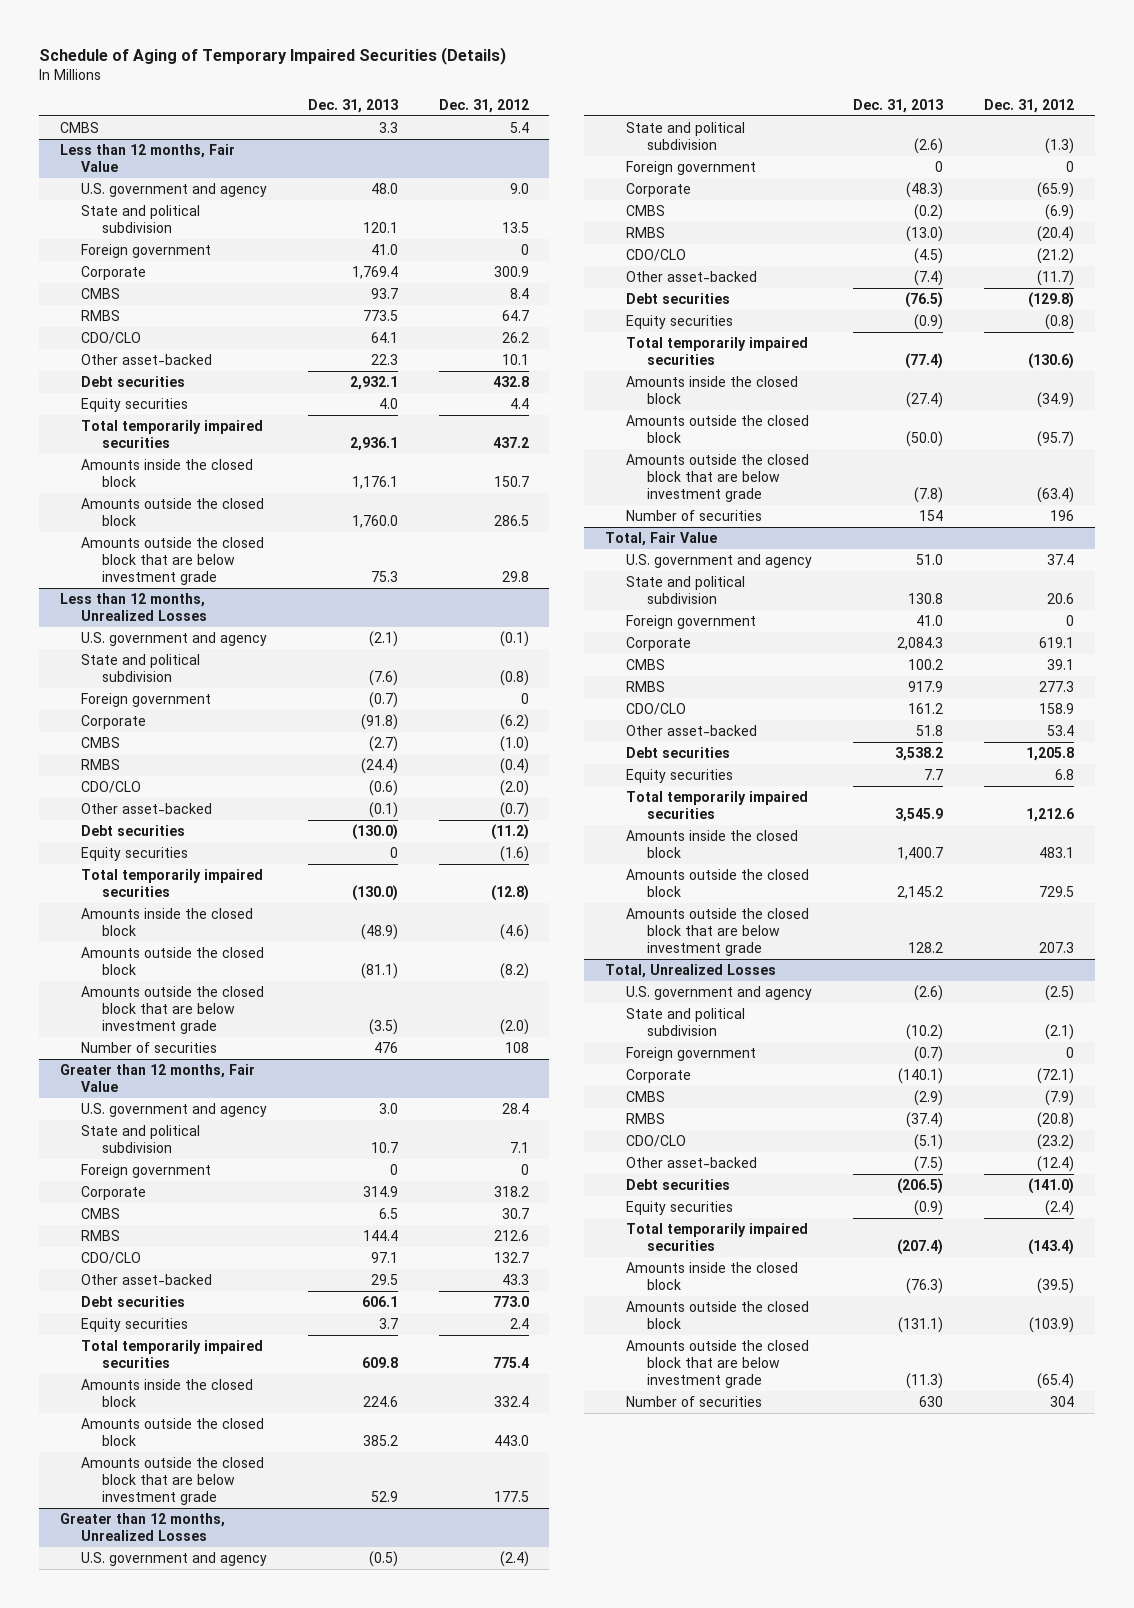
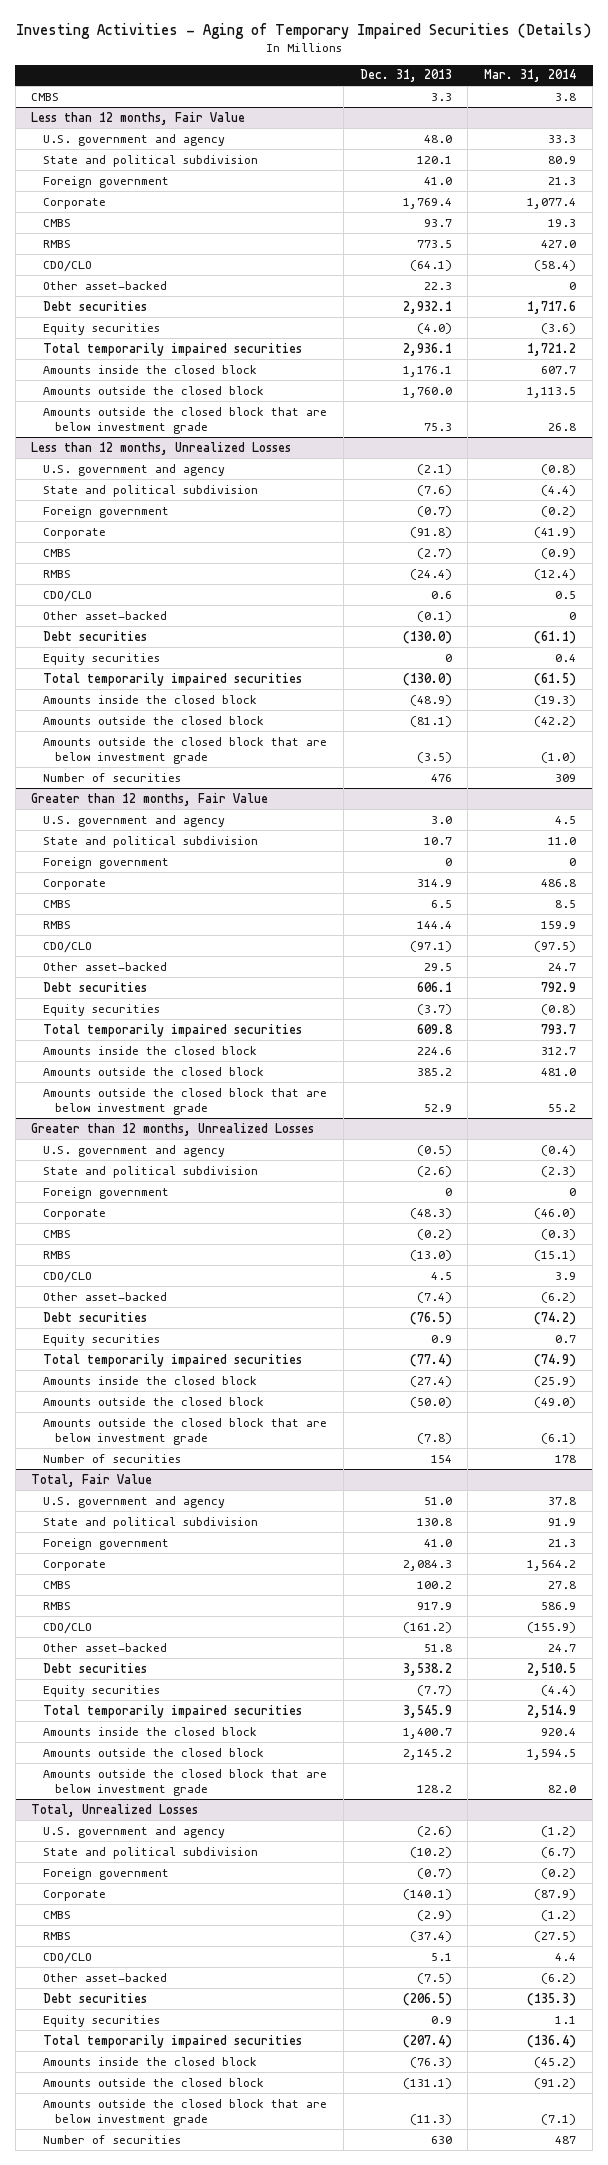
[39,46,507,65] Schedule of Aging of Temporary Impaired Securities (Details) -> [15,22,591,39] Investing Activities - Aging of Temporary Impaired Securities (Details)
[438,98,529,113] Dec. 31, 2012 -> none
none -> [484,69,577,83] Mar. 31, 2014
[370,331,398,343] 64.1 -> [409,259,452,271] (64.1)
[378,397,398,409] 4.0 -> [416,322,452,334] (4.0)
[368,779,398,796] (0.6) -> [430,590,452,599] 0.6
[370,1251,398,1263] 97.1 -> [409,940,452,952] (97.1)
[378,1317,398,1329] 3.7 -> [416,1003,452,1015] (3.7)
[914,247,944,264] (4.5) -> [430,1271,452,1280] 4.5
[914,313,944,330] (0.9) -> [430,1334,452,1343] 0.9
[908,702,944,714] 161.2 -> [402,1621,452,1633] (161.2)
[924,768,944,780] 7.7 -> [416,1684,452,1696] (7.7)
[914,1133,944,1150] (5.1) -> [430,1952,452,1961] 5.1
[914,1199,944,1216] (0.9) -> [430,2015,452,2024] 0.9

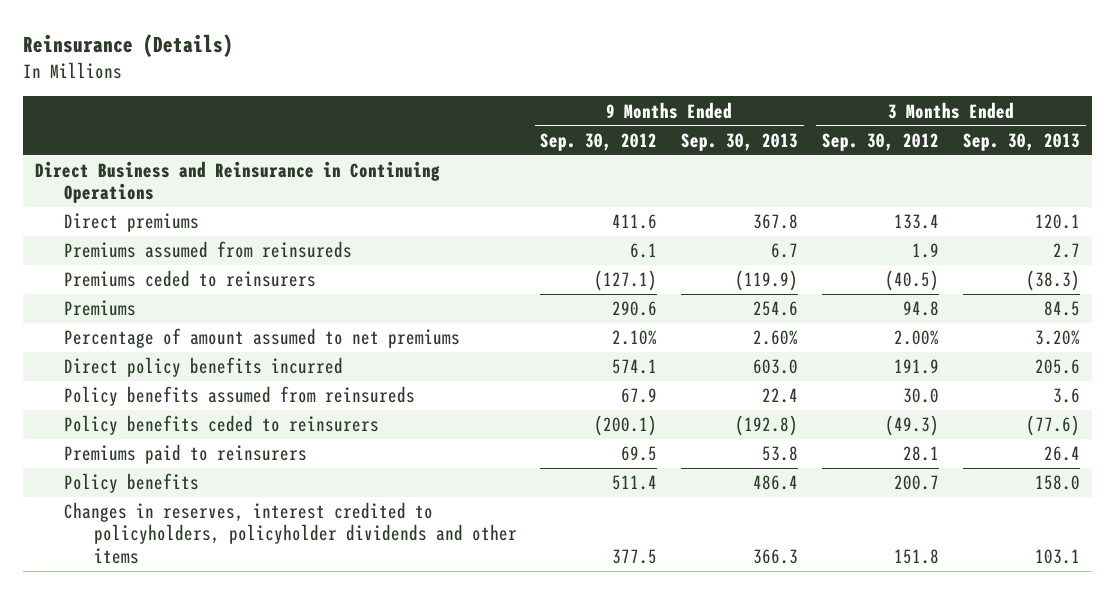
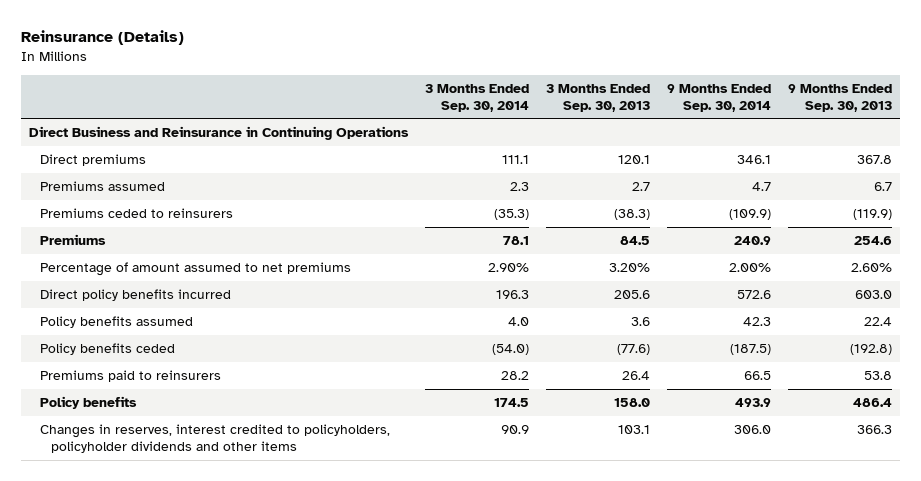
[540,132,658,151] Sep. 30, 2012 -> none
[822,132,940,151] Sep. 30, 2012 -> none
none -> [424,84,529,112] 3 Months Ended Sep. 30, 2014
none -> [666,84,771,112] 9 Months Ended Sep. 30, 2014
[64,241,353,259] Premiums assumed from reinsureds -> [40,181,166,192] Premiums assumed
[64,386,416,407] Policy benefits assumed from reinsureds -> [40,316,194,329] Policy benefits assumed
[64,415,380,436] Policy benefits ceded to reinsurers -> [40,343,176,356] Policy benefits ceded

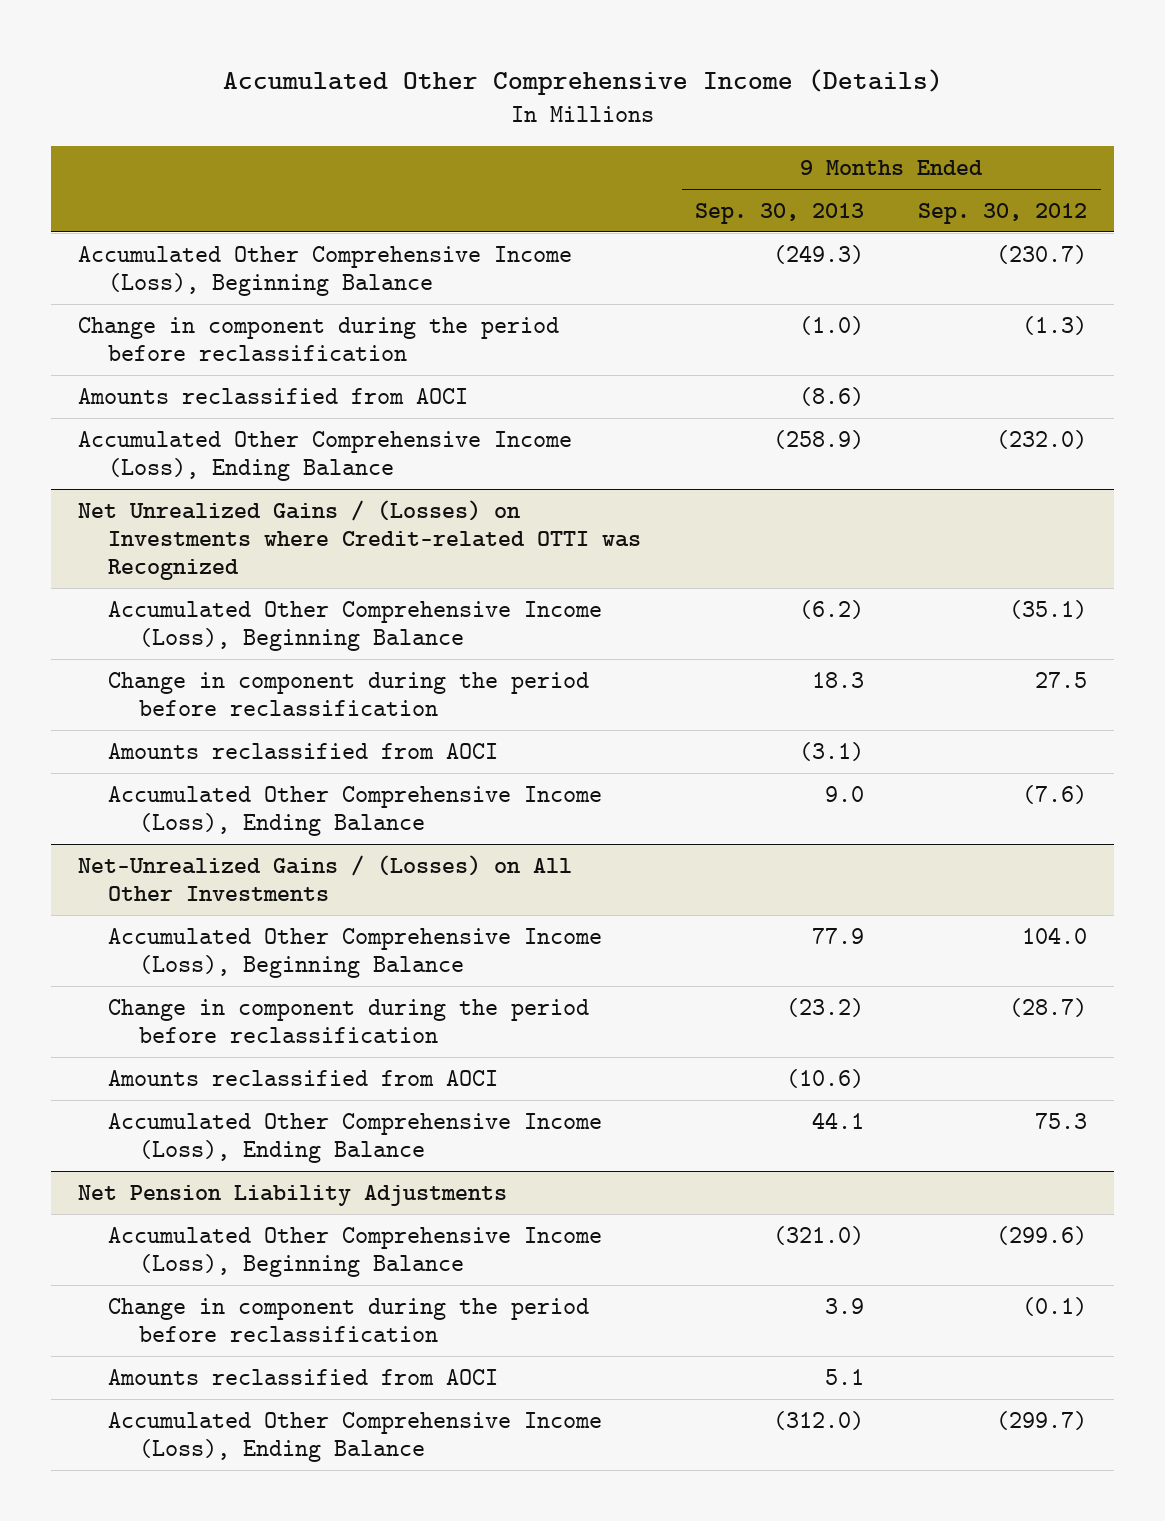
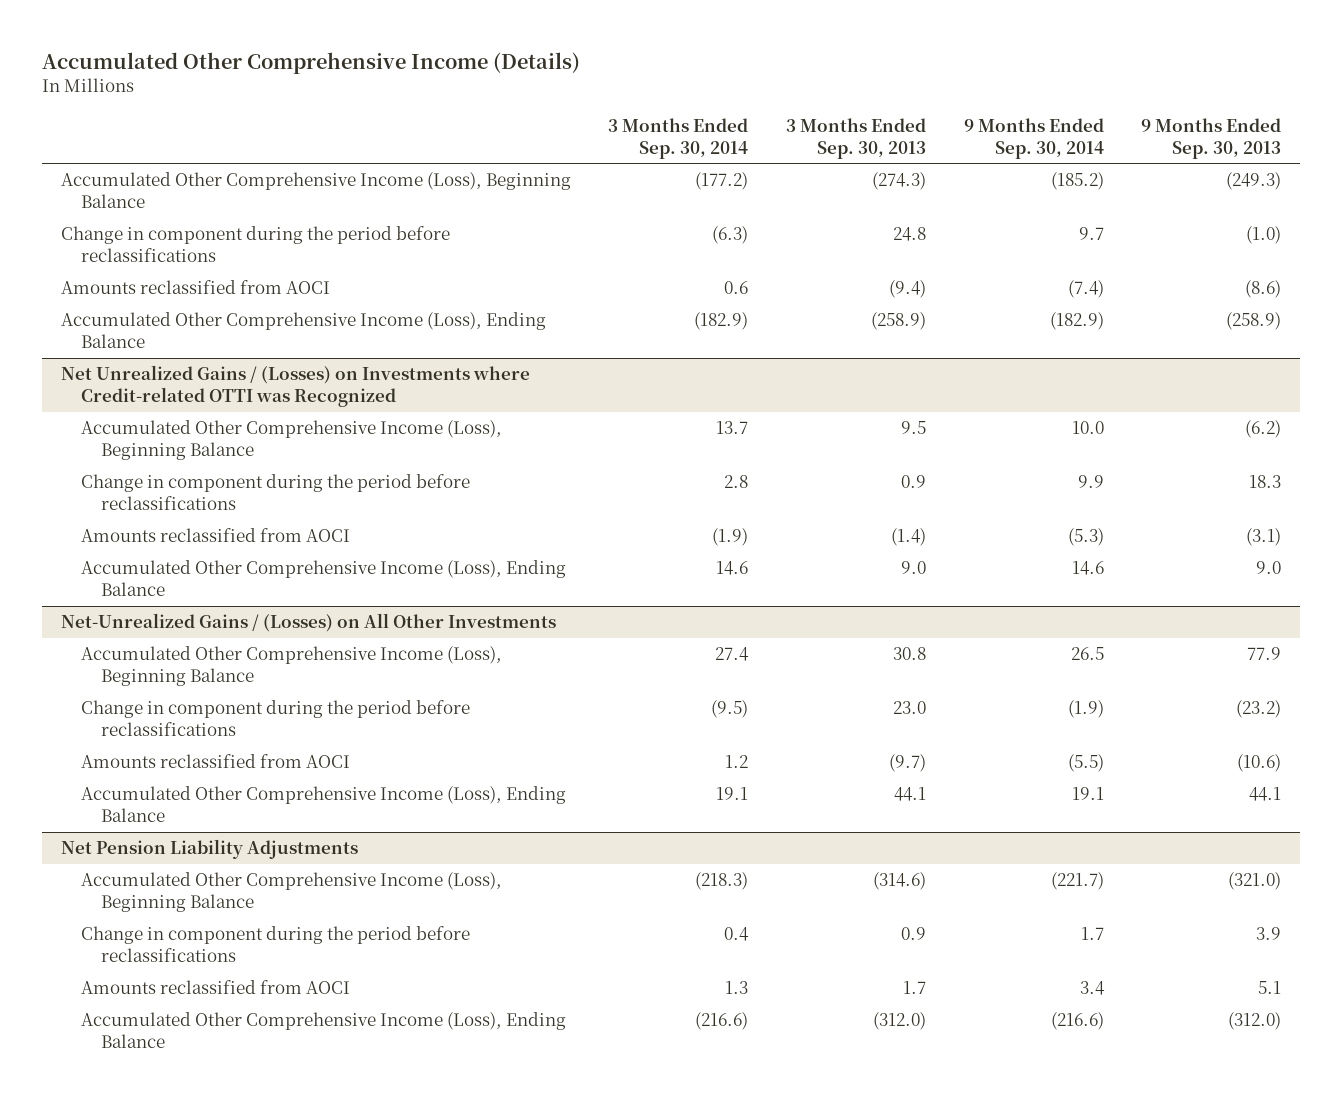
[918,202,1088,224] Sep. 30, 2012 -> none
none -> [608,117,749,159] 3 Months Ended Sep. 30, 2014
none -> [786,117,927,159] 3 Months Ended Sep. 30, 2013
none -> [963,117,1104,159] 9 Months Ended Sep. 30, 2014
[77,316,559,362] Change in component during the period before reclassification -> [60,226,450,263] Change in component during the period before reclassifications
[108,671,590,717] Change in component during the period before reclassification -> [80,474,470,511] Change in component during the period before reclassifications
[108,998,590,1044] Change in component during the period before reclassification -> [80,700,470,737] Change in component during the period before reclassifications
[108,1297,590,1343] Change in component during the period before reclassification -> [80,926,470,963] Change in component during the period before reclassifications

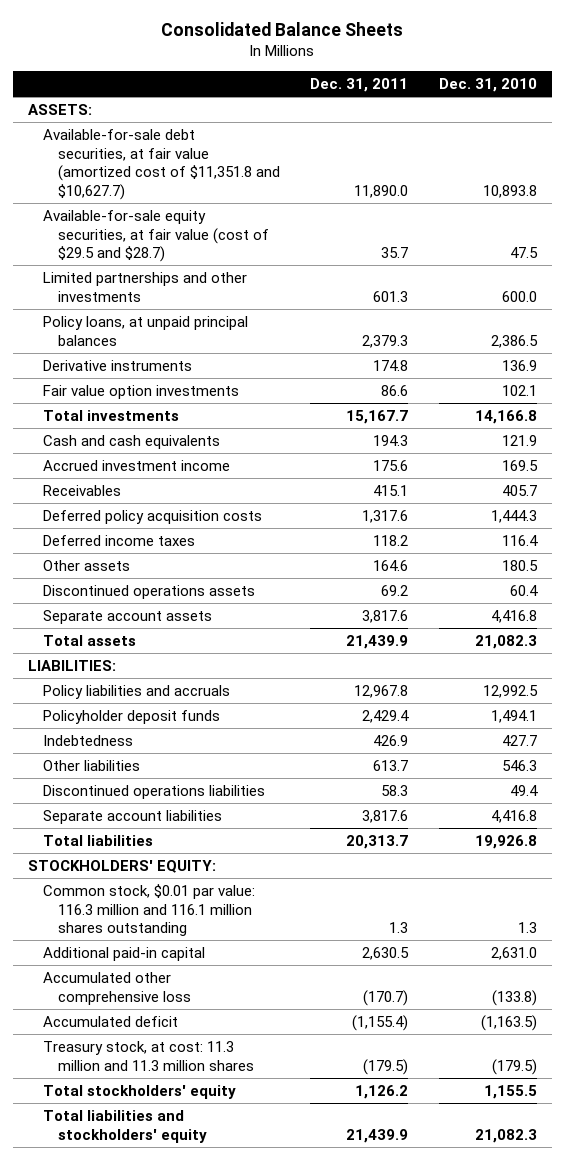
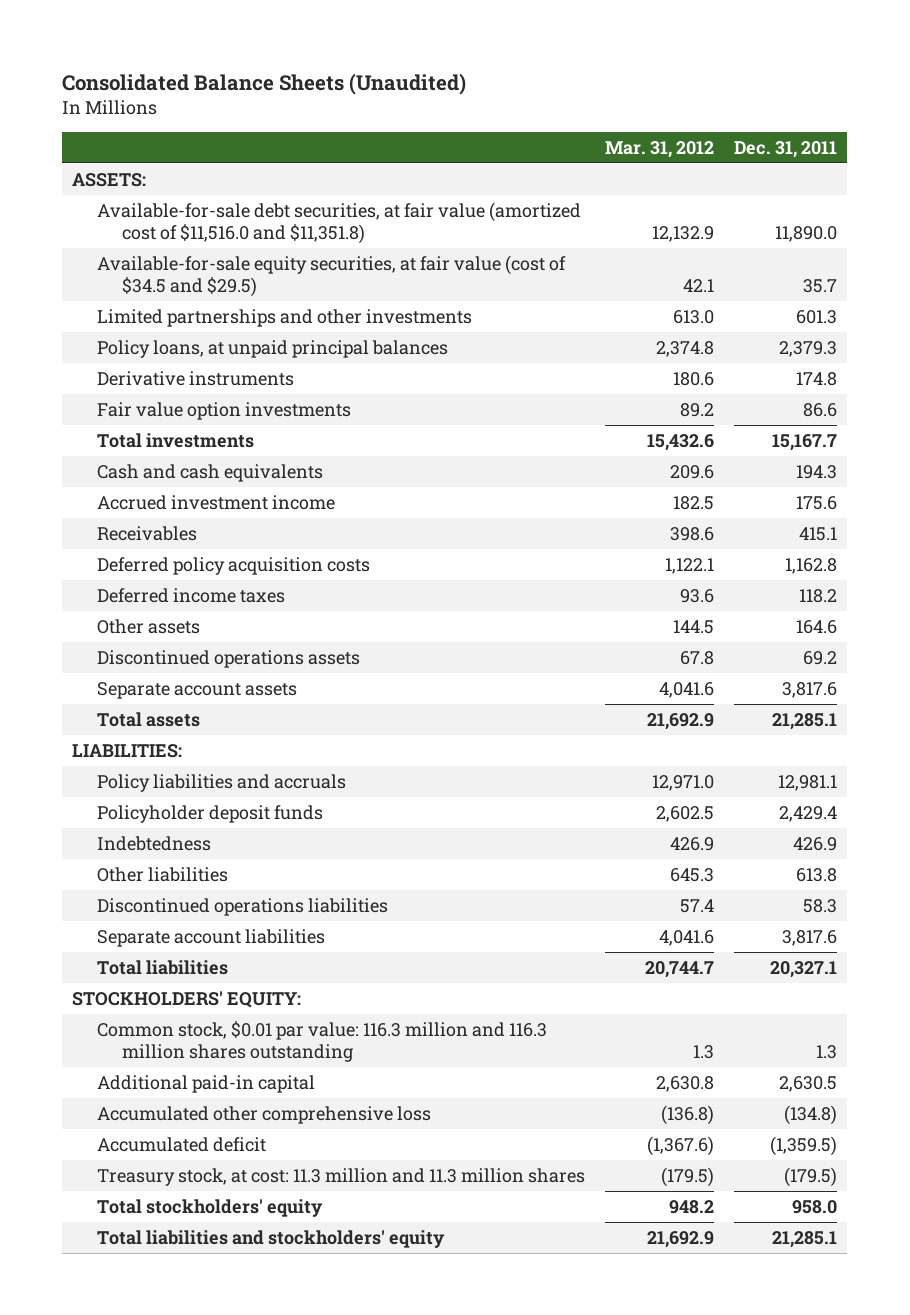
[161,21,404,36] Consolidated Balance Sheets -> [62,72,467,95] Consolidated Balance Sheets (Unaudited)
[438,78,537,93] Dec. 31, 2010 -> none
none -> [605,140,715,158] Mar. 31, 2012
[42,128,281,200] Available-for-sale debt securities, at fair value (amortized cost of $11,351.8 and $10,627.7) -> [97,201,582,245] Available-for-sale debt securities, at fair value (amortized cost of $11,516.0 and $11,351.8)
[42,209,270,263] Available-for-sale equity securities, at fair value (cost of $29.5 and $28.7) -> [97,254,567,298] Available-for-sale equity securities, at fair value (cost of $34.5 and $29.5)
[362,509,409,523] 1,317.6 -> [785,557,838,574] 1,162.8
[346,634,409,649] 21,439.9 -> [772,712,838,730] 21,285.1
[354,684,409,698] 12,967.8 -> [778,774,838,791] 12,981.1
[373,759,409,771] 613.7 -> [796,867,838,882] 613.8
[346,834,409,849] 20,313.7 -> [770,960,838,978] 20,327.1
[42,883,255,937] Common stock, $0.01 par value: 116.3 million and 116.1 million shares outstanding -> [97,1020,548,1063] Common stock, $0.01 par value: 116.3 million and 116.3 million shares outstanding
[363,989,409,1006] (170.7) -> [784,1104,838,1125] (134.8)
[352,1014,409,1031] (1,155.4) -> [770,1135,838,1156] (1,359.5)
[355,1084,409,1099] 1,126.2 -> [792,1199,838,1214] 958.0
[346,1128,409,1143] 21,439.9 -> [772,1230,838,1248] 21,285.1

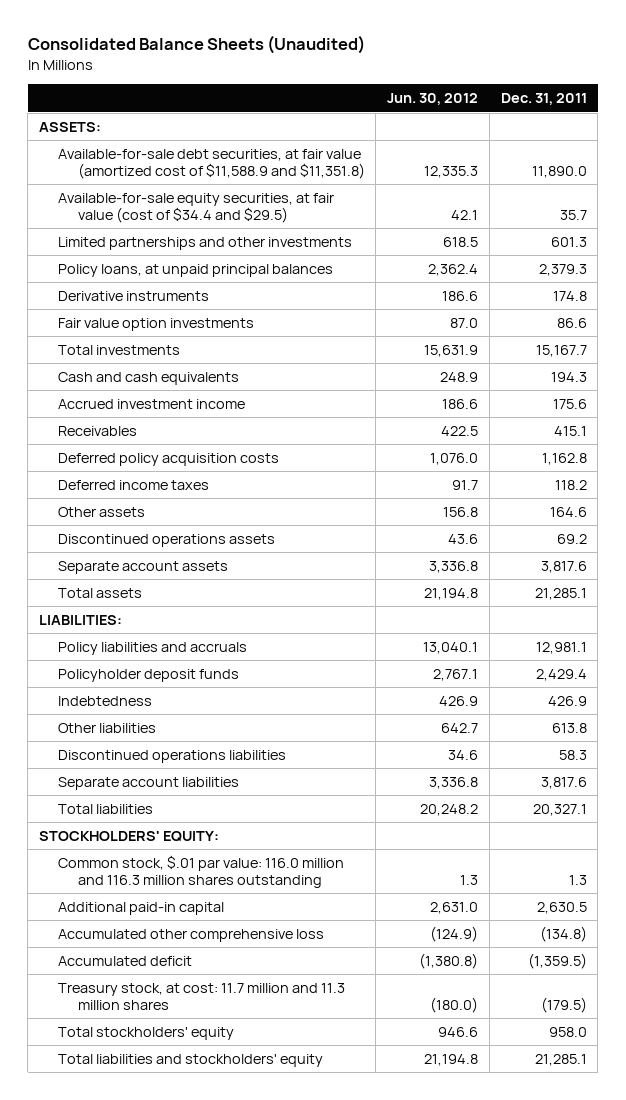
[605,140,715,158] Mar. 31, 2012 -> none
none -> [387,93,479,106] Jun. 30, 2012
[97,201,582,245] Available-for-sale debt securities, at fair value (amortized cost of $11,516.0 and $11,351.8) -> [58,148,365,179] Available-for-sale debt securities, at fair value (amortized cost of $11,588.9 and $11,351.8)
[97,254,567,298] Available-for-sale equity securities, at fair value (cost of $34.5 and $29.5) -> [58,192,335,223] Available-for-sale equity securities, at fair value (cost of $34.4 and $29.5)
[97,1020,548,1063] Common stock, $0.01 par value: 116.3 million and 116.3 million shares outstanding -> [58,854,345,888] Common stock, $.01 par value: 116.0 million and 116.3 million shares outstanding
[97,1167,586,1186] Treasury stock, at cost: 11.3 million and 11.3 million shares -> [58,982,346,1010] Treasury stock, at cost: 11.7 million and 11.3 million shares

